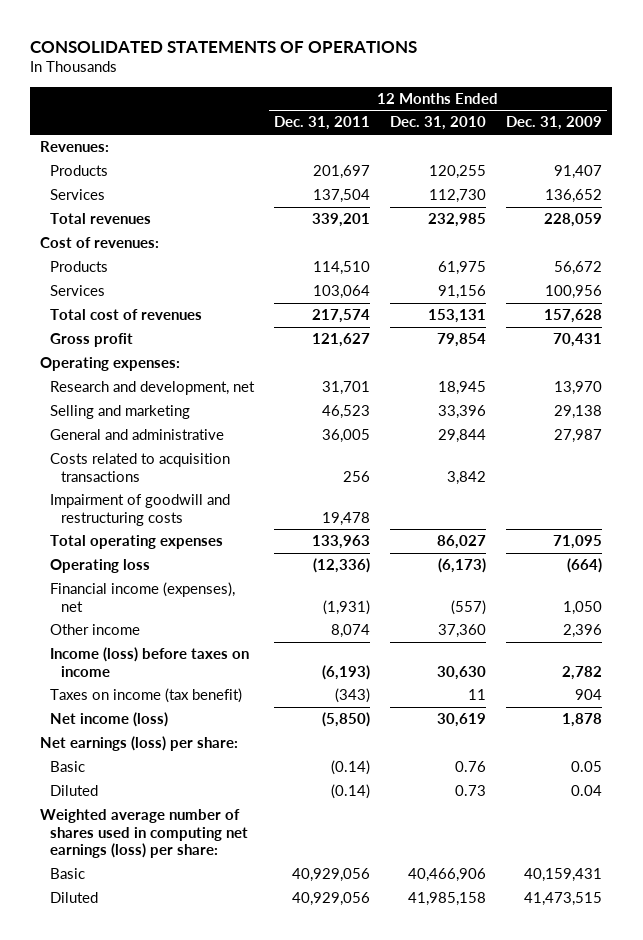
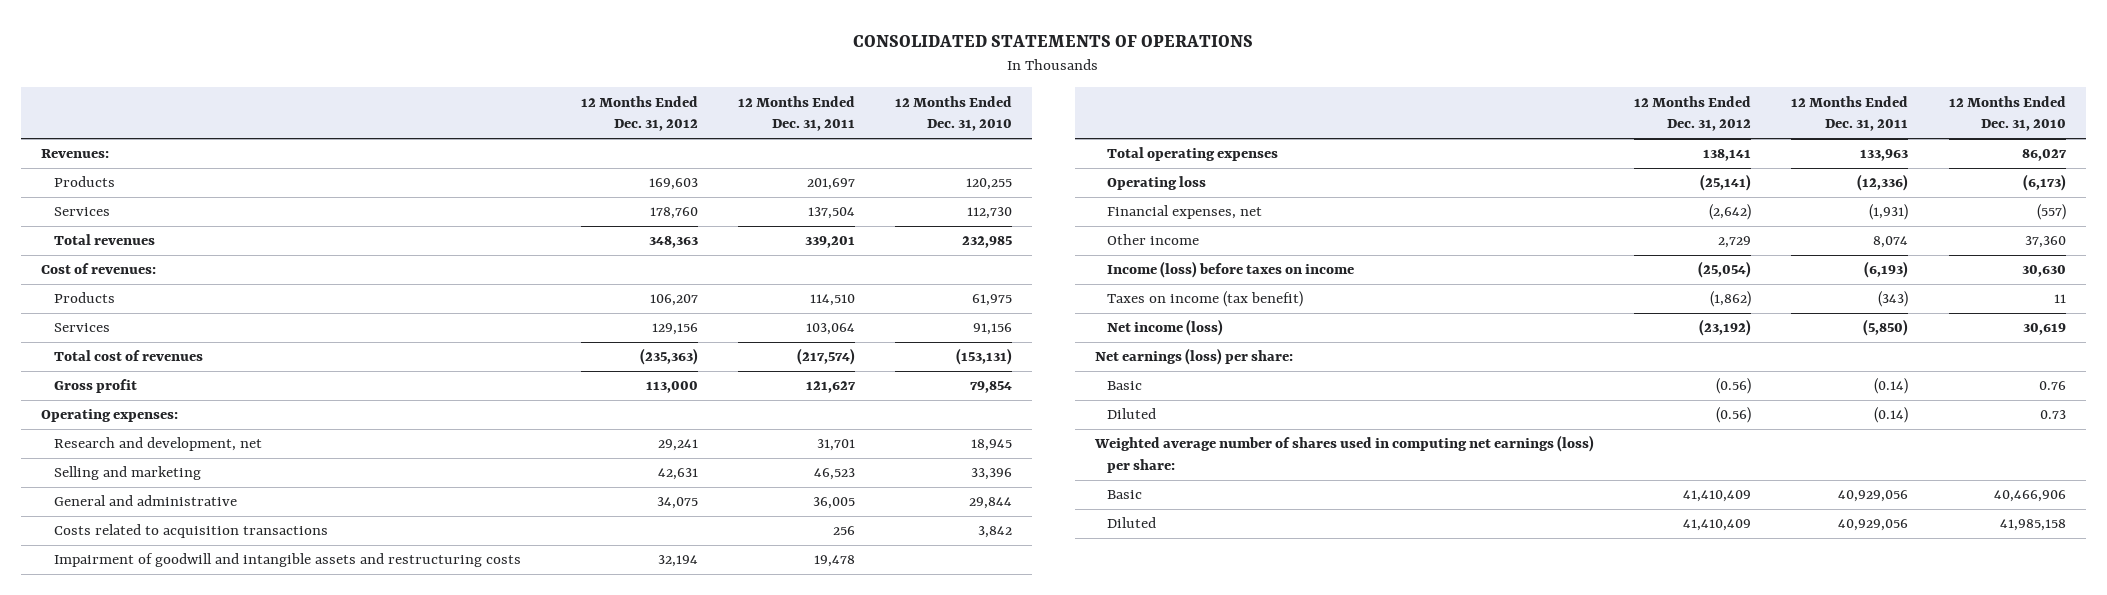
[506,116,603,131] Dec. 31, 2009 -> none
none -> [580,95,698,132] 12 Months Ended Dec. 31, 2012
[312,309,371,324] 217,574 -> [796,348,855,366] (217,574)
[428,309,487,324] 153,131 -> [956,348,1013,366] (153,131)
[50,494,231,526] Impairment of goodwill and restructuring costs -> [53,553,521,568] Impairment of goodwill and intangible assets and restructuring costs
[50,582,236,612] Financial income (expenses), net -> [1107,205,1263,220] Financial expenses, net

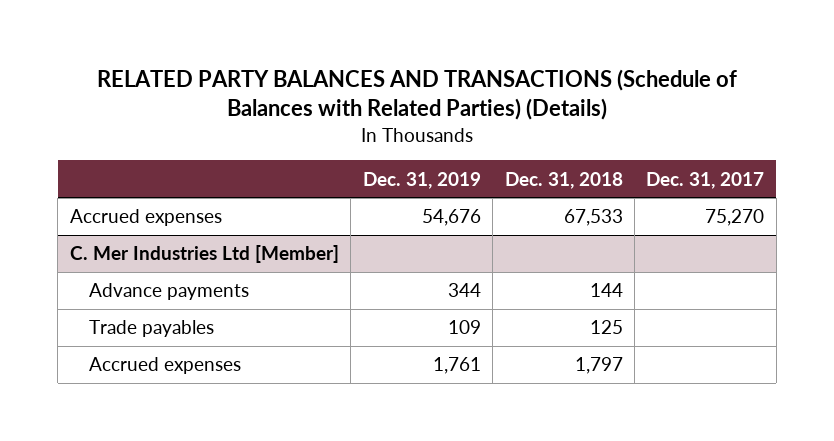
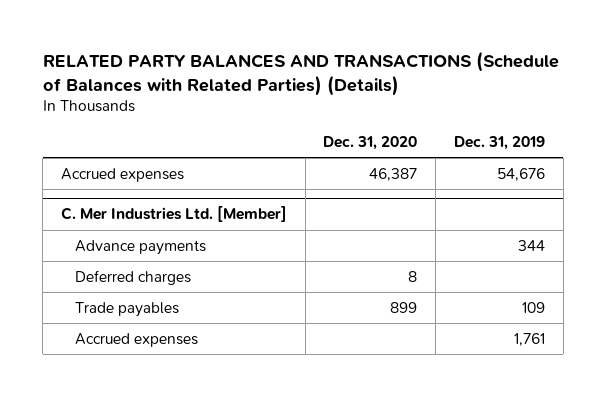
[504,171,623,189] Dec. 31, 2018 -> none
[646,171,765,189] Dec. 31, 2017 -> none
none -> [323,136,418,151] Dec. 31, 2020
[69,245,339,264] C. Mer Industries Ltd [Member] -> [60,206,287,223] C. Mer Industries Ltd. [Member]
none -> [74,269,191,285] Deferred charges

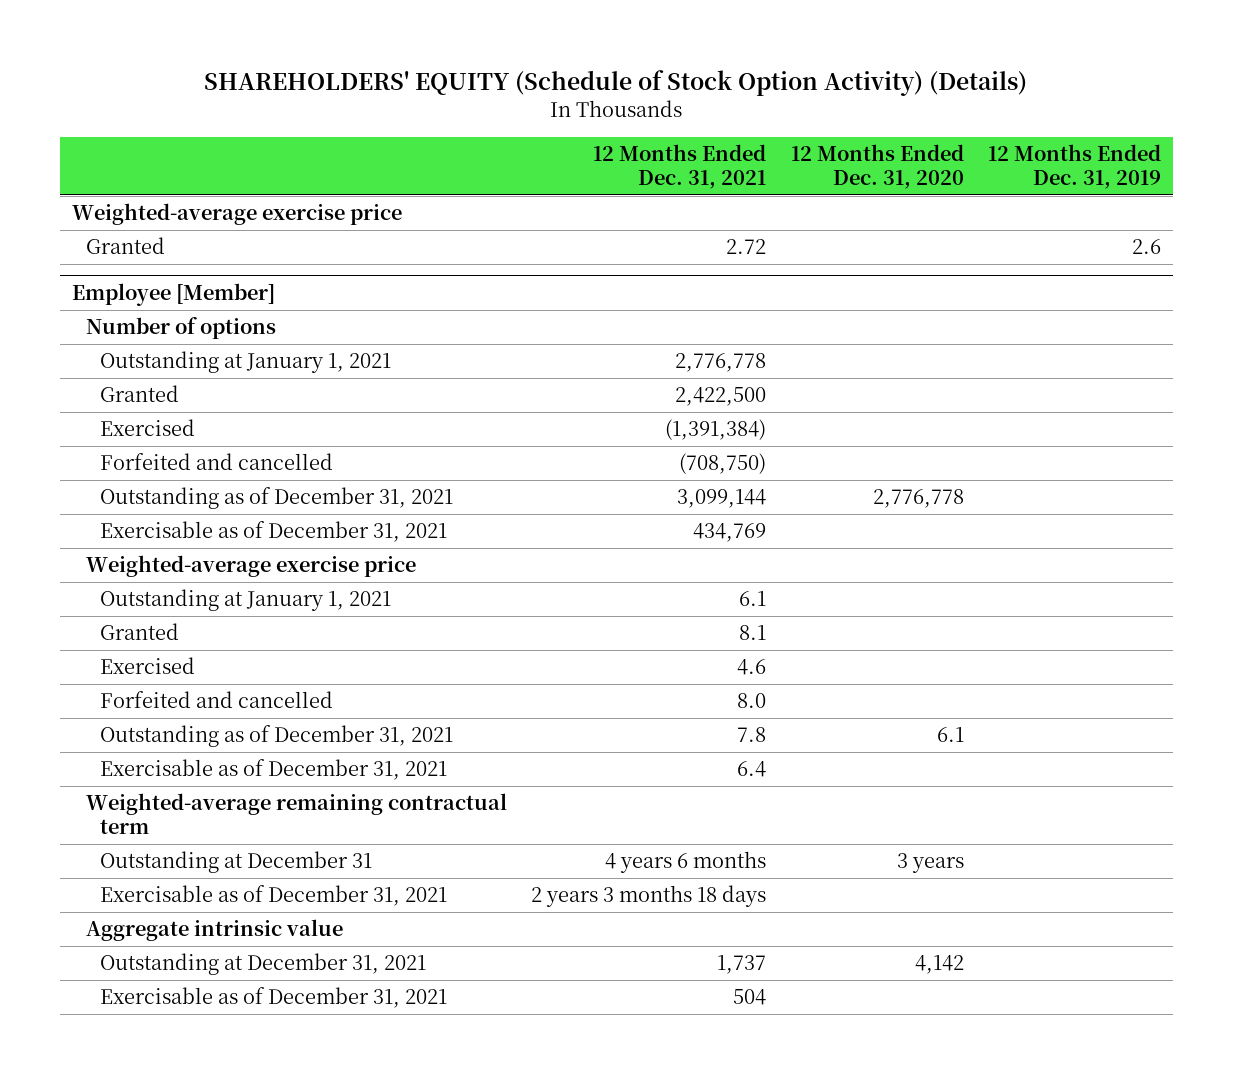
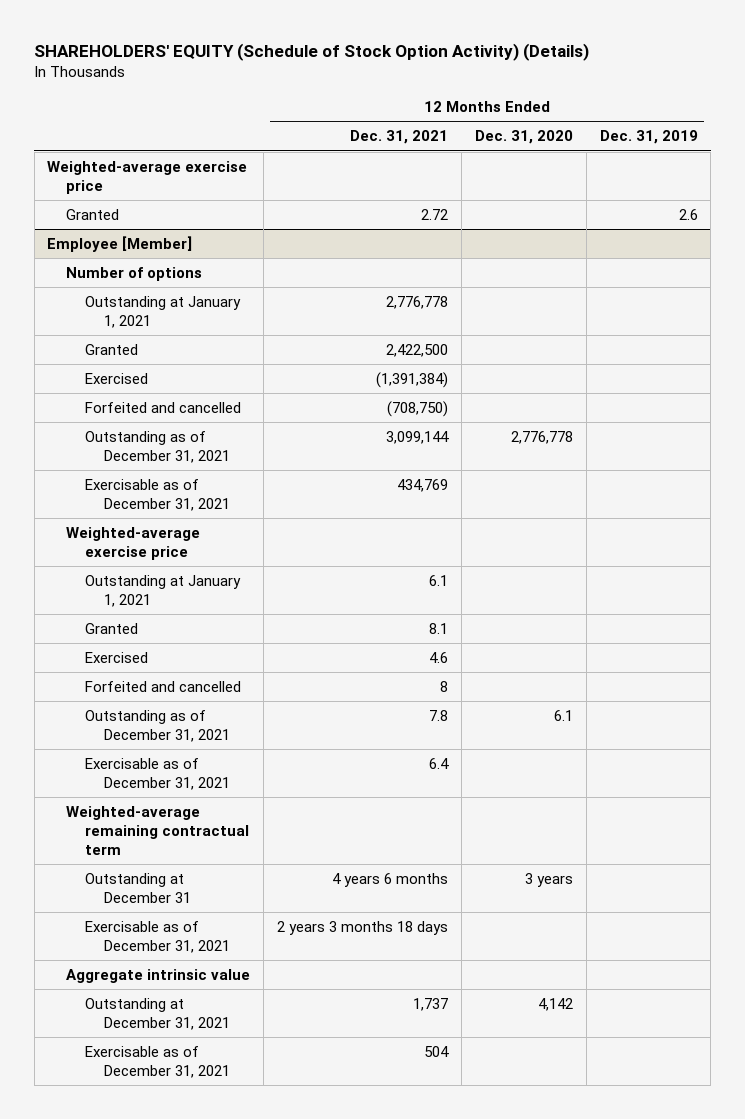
[737,693,767,709] 8.0 -> [440,680,449,692] 8

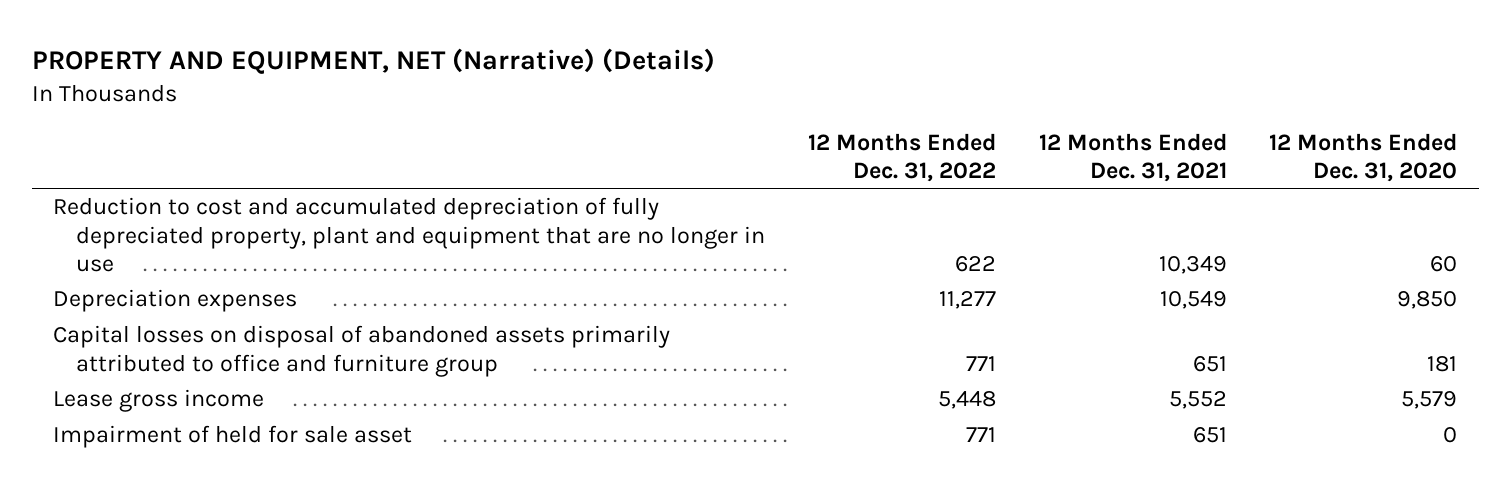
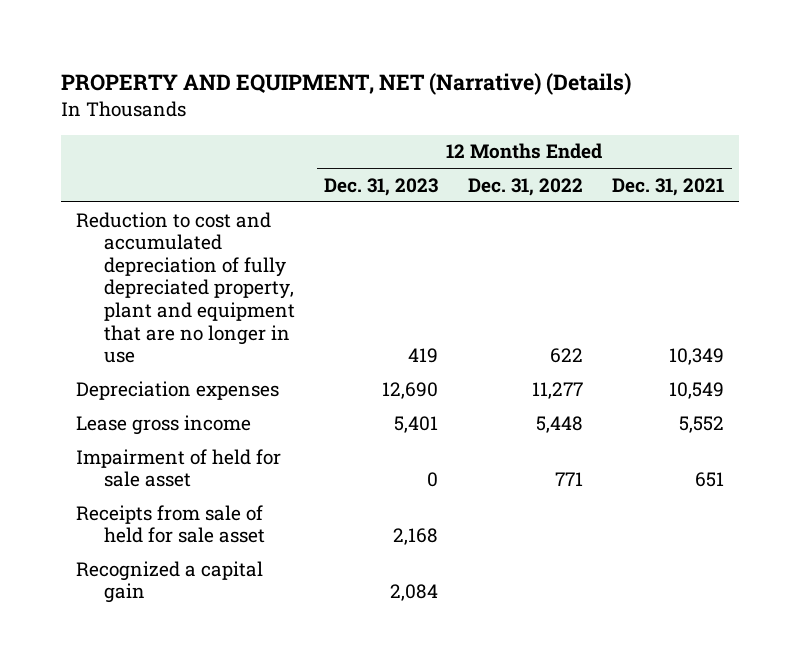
[1269,132,1458,182] 12 Months Ended Dec. 31, 2020 -> none
none -> [324,177,439,196] Dec. 31, 2023
[53,325,671,377] Capital losses on disposal of abandoned assets primarily attributed to office and furniture group -> none
none -> [75,504,265,544] Receipts from sale of held for sale asset
none -> [75,560,263,604] Recognized a capital gain

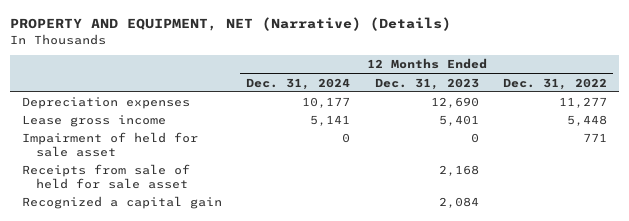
[612,177,725,196] Dec. 31, 2021 -> none
none -> [246,77,351,90] Dec. 31, 2024
[75,211,295,364] Reduction to cost and accumulated depreciation of fully depreciated property, plant and equipment that are no longer in use -> none

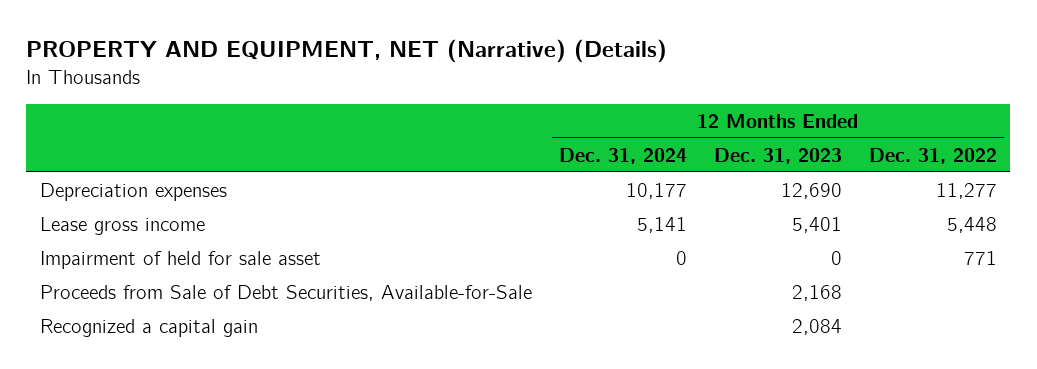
[22,164,191,190] Receipts from sale of held for sale asset -> [39,284,532,301] Proceeds from Sale of Debt Securities, Available-for-Sale

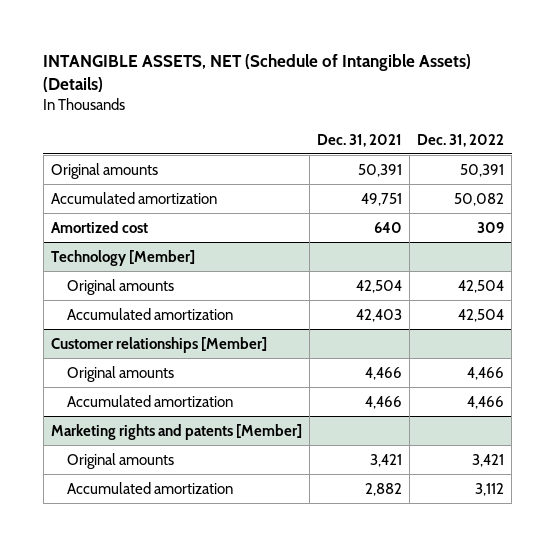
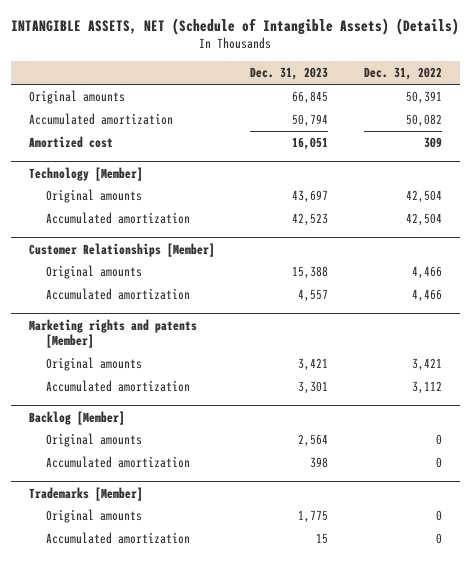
[317,133,403,147] Dec. 31, 2021 -> none
none -> [250,67,329,81] Dec. 31, 2023
[50,336,267,353] Customer relationships [Member] -> [28,242,215,257] Customer Relationships [Member]
none -> [28,410,125,425] Backlog [Member]
none -> [45,432,142,447] Original amounts
none -> [45,455,190,468] Accumulated amortization
none -> [28,486,143,501] Trademarks [Member]
none -> [45,508,142,523] Original amounts
none -> [45,531,190,544] Accumulated amortization

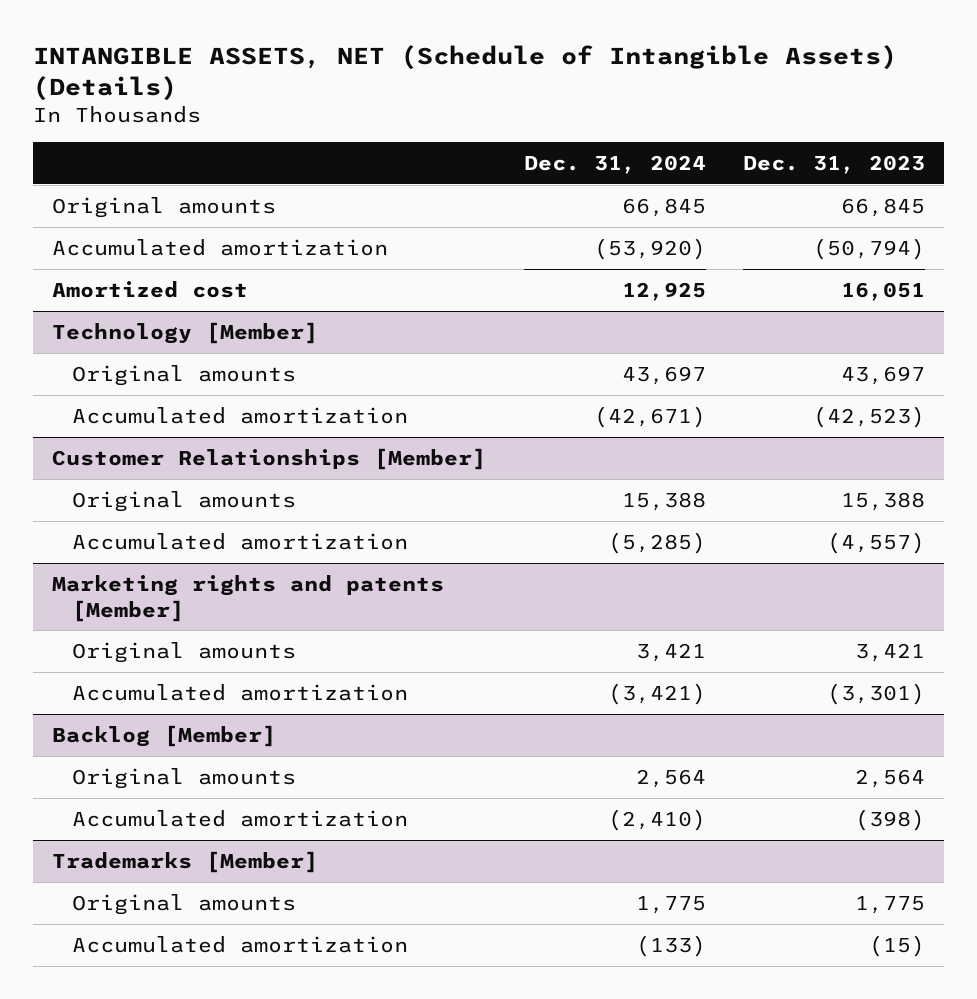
[363,67,442,81] Dec. 31, 2022 -> none
none -> [523,155,706,175] Dec. 31, 2024
[292,113,329,127] 50,794 -> [813,237,926,260] (50,794)
[292,212,329,226] 42,523 -> [813,405,926,428] (42,523)
[298,288,329,302] 4,557 -> [827,531,926,554] (4,557)
[298,380,329,394] 3,301 -> [827,682,926,705] (3,301)
[310,456,329,468] 398 -> [855,808,926,831] (398)
[316,532,329,544] 15 -> [869,934,926,957] (15)

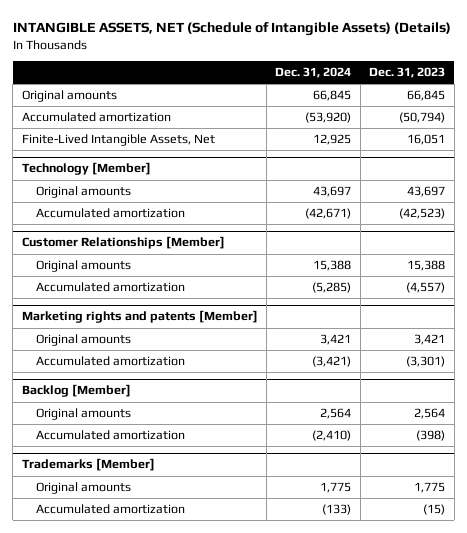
[51,280,248,298] Amortized cost -> [21,134,215,147] Finite-Lived Intangible Assets, Net

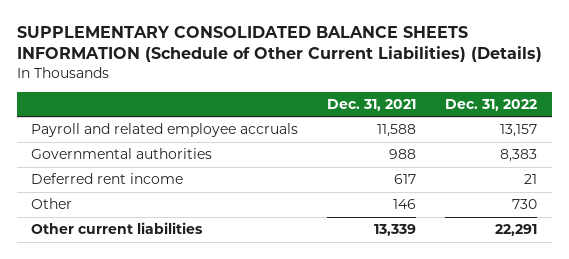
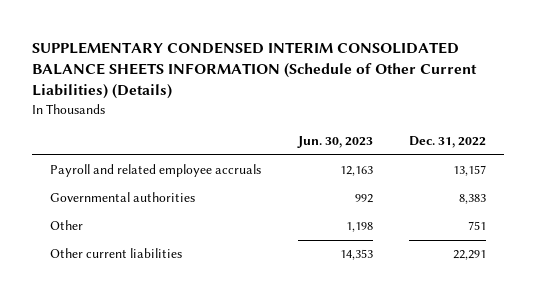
[16,26,542,63] SUPPLEMENTARY CONSOLIDATED BALANCE SHEETS INFORMATION (Schedule of Other Current Liabilities) (Details) -> [32,42,478,100] SUPPLEMENTARY CONDENSED INTERIM CONSOLIDATED BALANCE SHEETS INFORMATION (Schedule of Other Current Liabilities) (Details)
[327,98,417,111] Dec. 31, 2021 -> none
none -> [296,136,373,149] Jun. 30, 2023
[31,173,184,185] Deferred rent income -> none
[512,199,538,210] 730 -> [468,221,487,231] 751

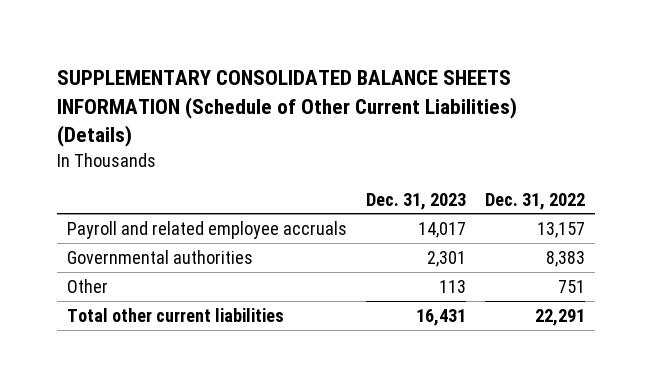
[32,42,478,100] SUPPLEMENTARY CONDENSED INTERIM CONSOLIDATED BALANCE SHEETS INFORMATION (Schedule of Other Current Liabilities) (Details) -> [57,70,518,147] SUPPLEMENTARY CONSOLIDATED BALANCE SHEETS INFORMATION (Schedule of Other Current Liabilities) (Details)
[296,136,373,149] Jun. 30, 2023 -> none
none -> [366,192,467,210] Dec. 31, 2023
[50,248,183,259] Other current liabilities -> [66,307,284,322] Total other current liabilities

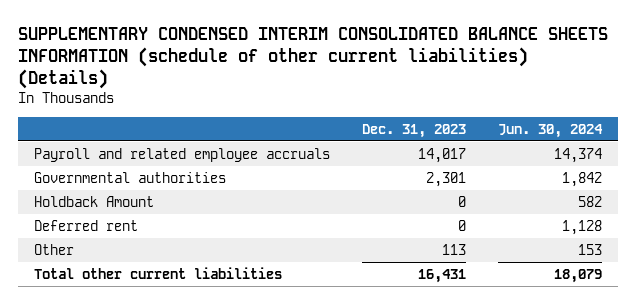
[57,70,518,147] SUPPLEMENTARY CONSOLIDATED BALANCE SHEETS INFORMATION (Schedule of Other Current Liabilities) (Details) -> [17,26,608,89] SUPPLEMENTARY CONDENSED INTERIM CONSOLIDATED BALANCE SHEETS INFORMATION (schedule of other current liabilities) (Details)
[485,192,586,210] Dec. 31, 2022 -> none
none -> [498,123,604,138] Jun. 30, 2024
none -> [33,195,154,207] Holdback Amount
none -> [33,219,138,231] Deferred rent

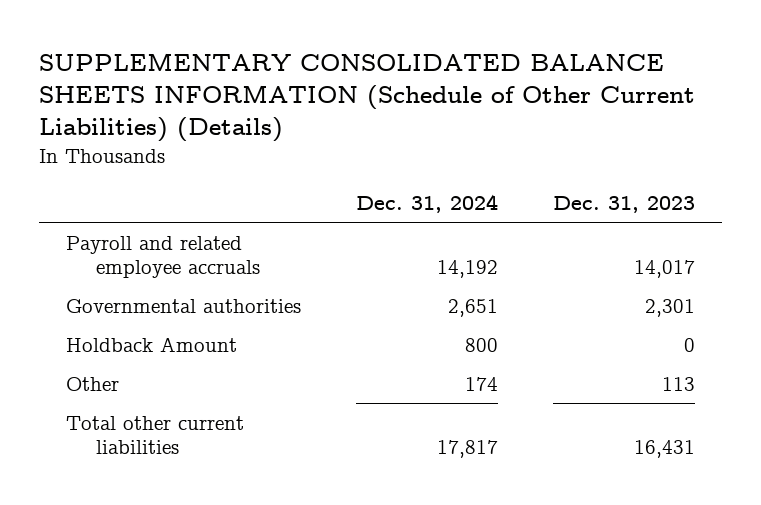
[17,26,608,89] SUPPLEMENTARY CONDENSED INTERIM CONSOLIDATED BALANCE SHEETS INFORMATION (schedule of other current liabilities) (Details) -> [38,52,695,142] SUPPLEMENTARY CONSOLIDATED BALANCE SHEETS INFORMATION (Schedule of Other Current Liabilities) (Details)
[498,123,604,138] Jun. 30, 2024 -> none
none -> [356,193,499,213] Dec. 31, 2024
[33,219,138,231] Deferred rent -> none

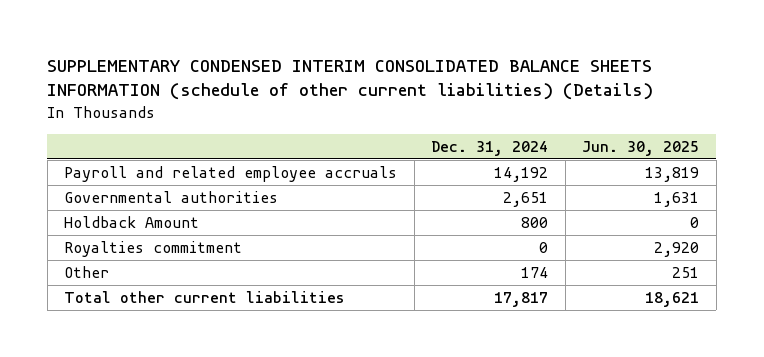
[38,52,695,142] SUPPLEMENTARY CONSOLIDATED BALANCE SHEETS INFORMATION (Schedule of Other Current Liabilities) (Details) -> [47,59,654,101] SUPPLEMENTARY CONDENSED INTERIM CONSOLIDATED BALANCE SHEETS INFORMATION (schedule of other current liabilities) (Details)
[553,195,696,213] Dec. 31, 2023 -> none
none -> [582,140,700,156] Jun. 30, 2025
none -> [64,240,243,257] Royalties commitment

